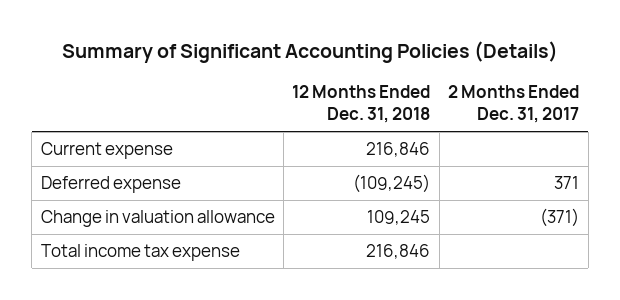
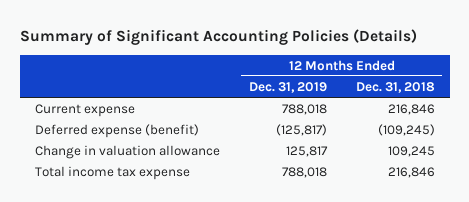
[448,85,580,124] 2 Months Ended Dec. 31, 2017 -> none
none -> [248,81,327,93] Dec. 31, 2019
[40,176,181,194] Deferred expense -> [34,123,199,138] Deferred expense (benefit)

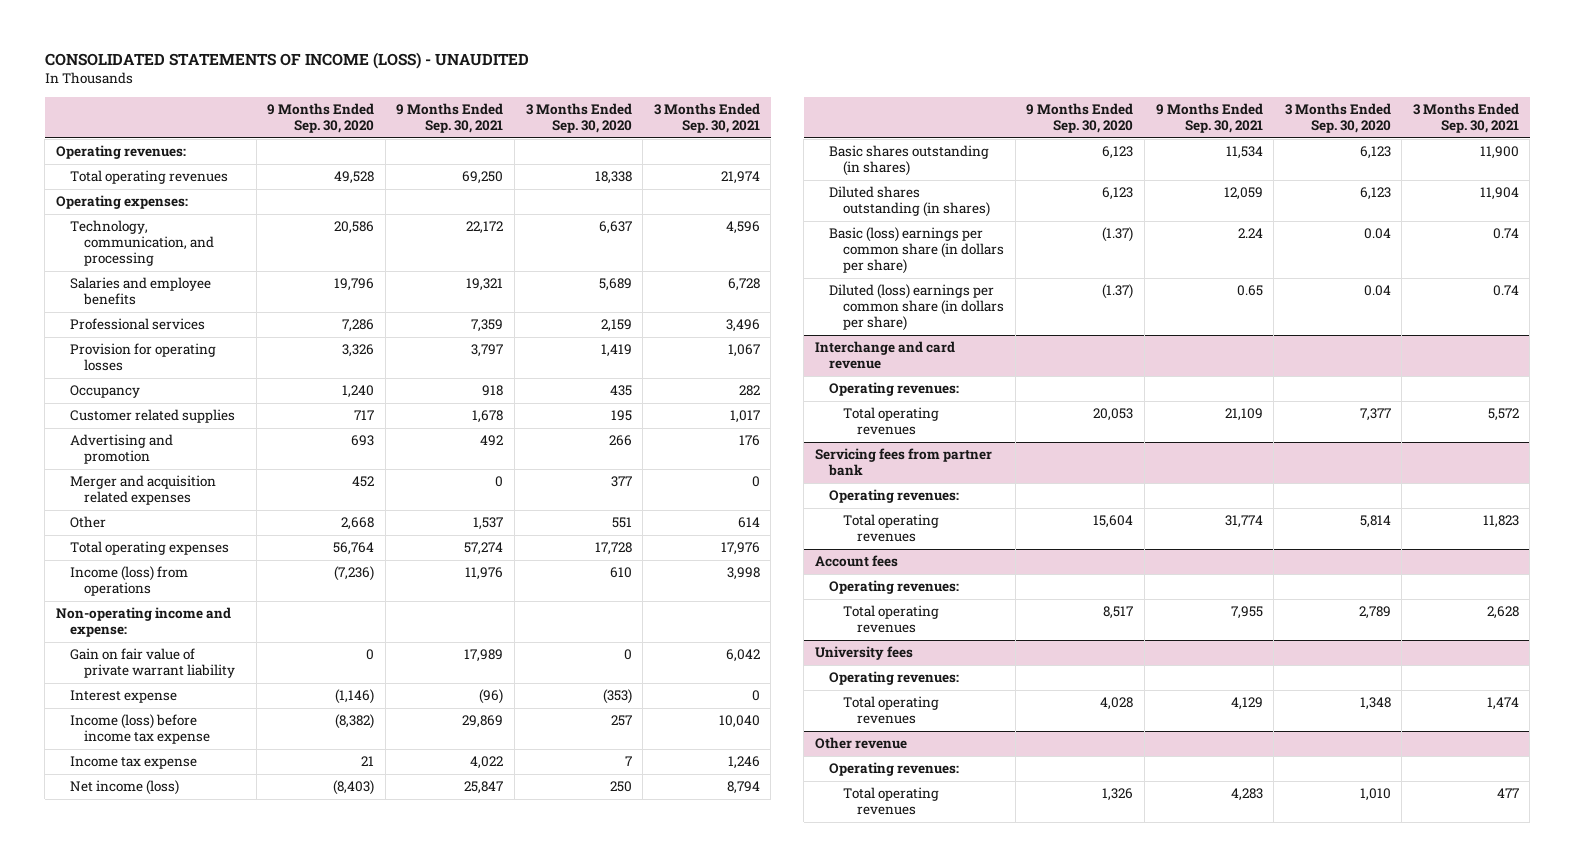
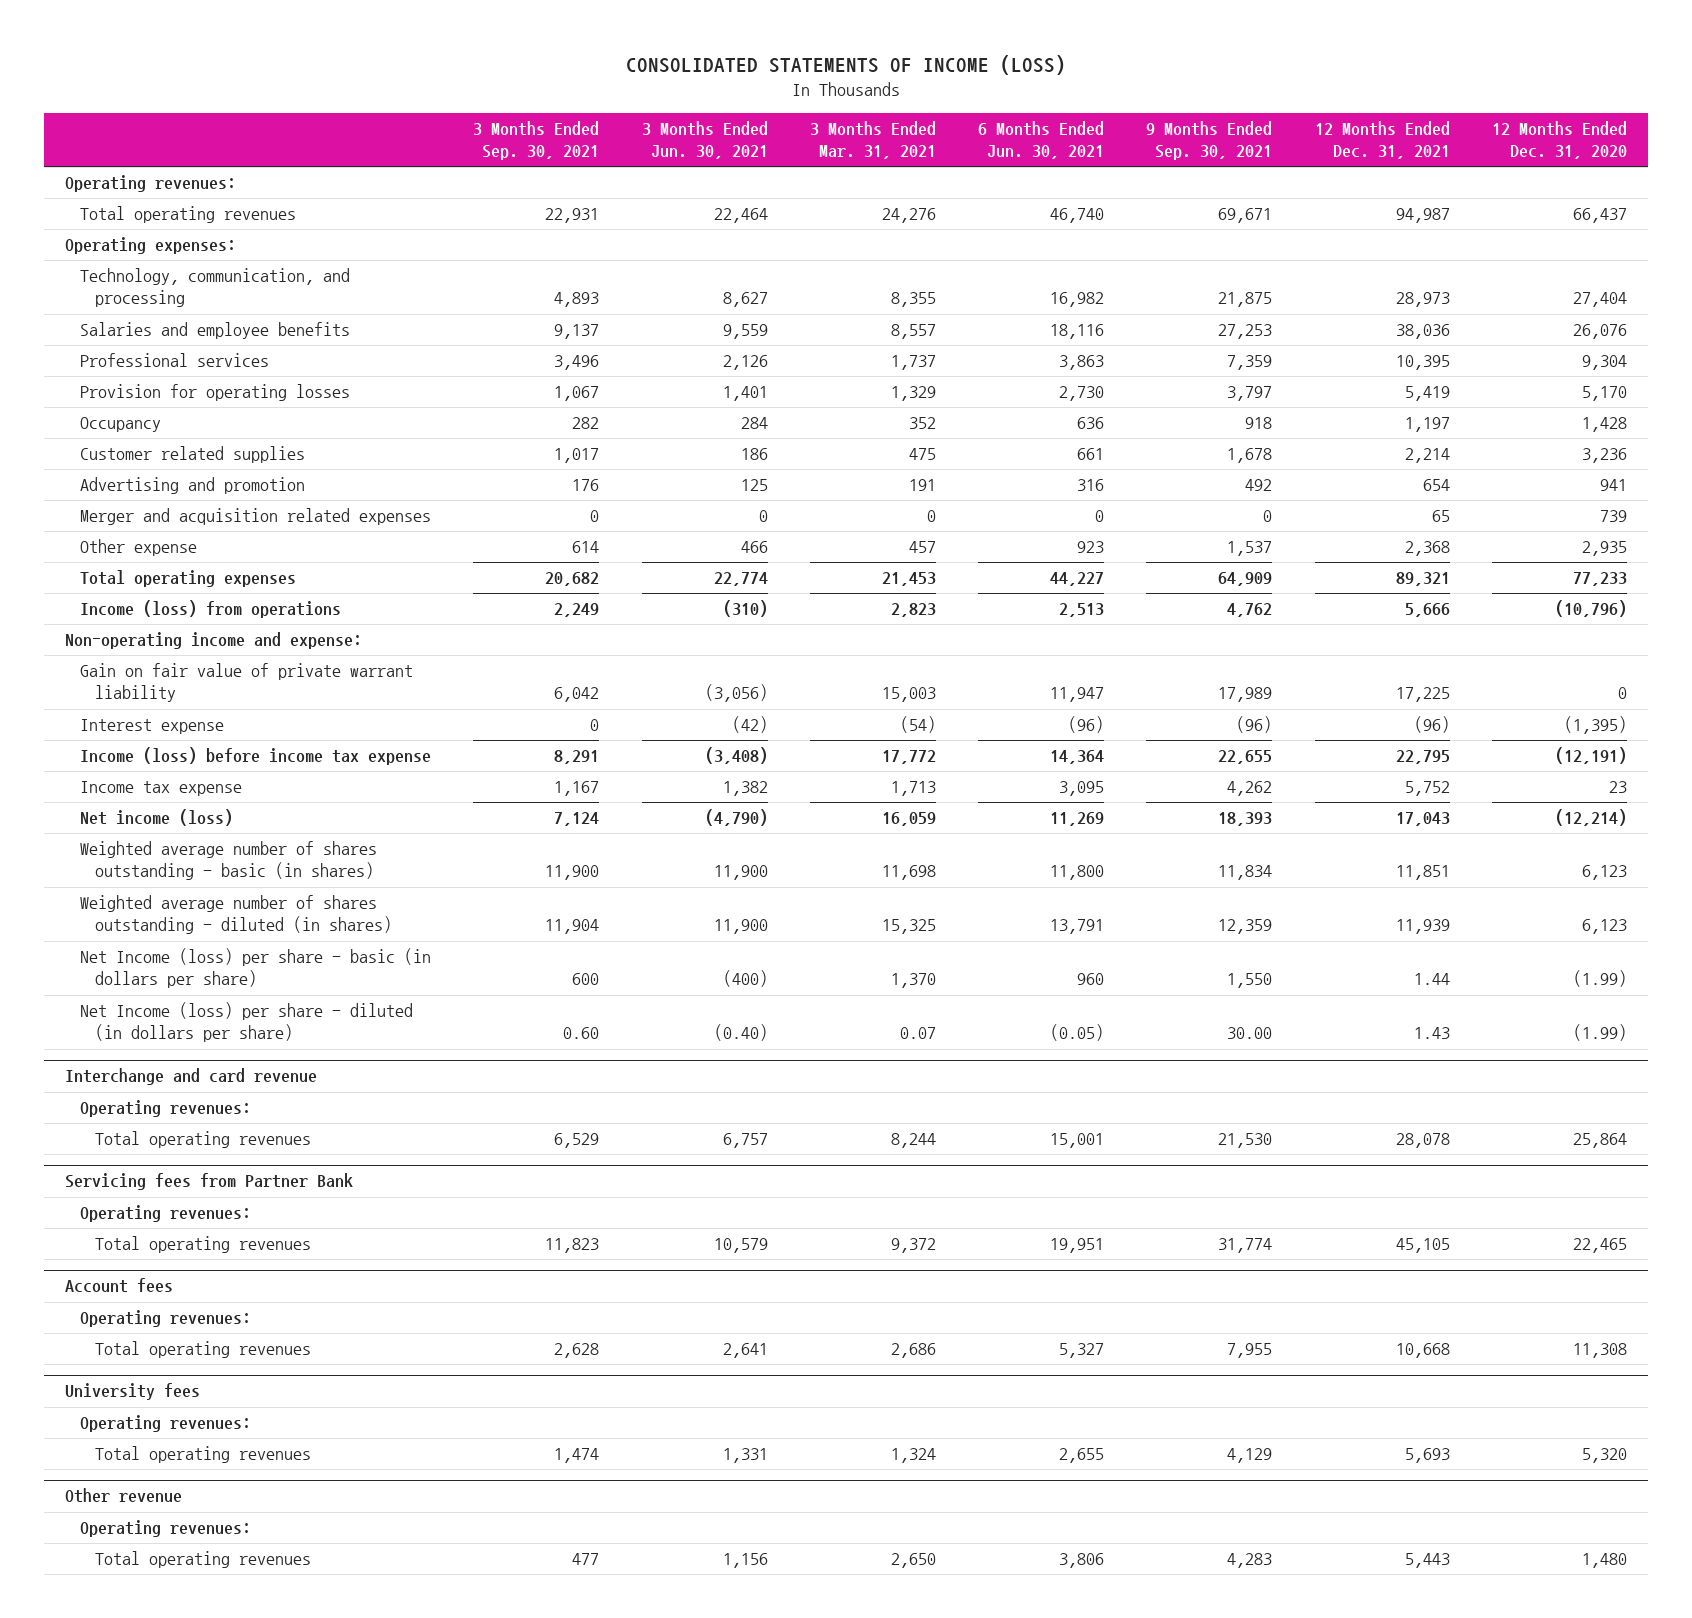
[44,52,529,70] CONSOLIDATED STATEMENTS OF INCOME (LOSS) - UNAUDITED -> [625,55,1066,76] CONSOLIDATED STATEMENTS OF INCOME (LOSS)
[267,102,375,134] 9 Months Ended Sep. 30, 2020 -> none
[525,102,632,134] 3 Months Ended Sep. 30, 2020 -> none
none -> [641,121,768,160] 3 Months Ended Jun. 30, 2021
none -> [809,121,936,160] 3 Months Ended Mar. 31, 2021
none -> [978,121,1105,160] 6 Months Ended Jun. 30, 2021
none -> [1314,121,1450,160] 12 Months Ended Dec. 31, 2021
none -> [1491,121,1627,160] 12 Months Ended Dec. 31, 2020
[462,171,504,185] 69,250 -> [1218,208,1273,224] 69,671
[720,171,760,185] 21,974 -> [545,208,600,224] 22,931
[466,221,504,235] 22,172 -> [1218,292,1273,308] 21,875
[725,221,760,235] 4,596 -> [554,292,600,308] 4,893
[466,278,504,292] 19,321 -> [1218,324,1273,340] 27,253
[727,278,760,292] 6,728 -> [554,324,600,340] 9,137
[69,516,106,529] Other -> [80,539,198,557] Other expense
[464,542,504,556] 57,274 -> [1218,572,1273,587] 64,909
[720,542,760,556] 17,976 -> [545,572,600,587] 20,682
[465,567,504,581] 11,976 -> [1227,603,1273,618] 4,762
[726,567,760,581] 3,998 -> [554,603,600,618] 2,249
[462,715,504,729] 29,869 -> [1218,750,1273,765] 22,655
[718,715,760,729] 10,040 -> [554,750,600,765] 8,291
[470,756,504,770] 4,022 -> [1227,781,1273,797] 4,262
[727,756,760,770] 1,246 -> [554,781,600,797] 1,167
[464,781,504,795] 25,847 -> [1218,812,1273,827] 18,393
[726,781,760,795] 8,794 -> [554,812,600,827] 7,124
[829,145,990,177] Basic shares outstanding (in shares) -> [80,841,378,881] Weighted average number of shares outstanding - basic (in shares)
[1225,146,1263,160] 11,534 -> [1218,865,1273,881] 11,834
[829,186,991,218] Diluted shares outstanding (in shares) -> [80,895,393,935] Weighted average number of shares outstanding - diluted (in shares)
[1223,187,1263,201] 12,059 -> [1218,919,1273,935] 12,359
[829,227,1005,275] Basic (loss) earnings per common share (in dollars per share) -> [80,948,432,989] Net Income (loss) per share - basic (in dollars per share)
[1237,228,1263,239] 2.24 -> [1227,973,1273,989] 1,550
[1492,228,1519,240] 0.74 -> [572,973,600,986] 600
[829,284,1005,332] Diluted (loss) earnings per common share (in dollars per share) -> [80,1002,414,1043] Net Income (loss) per share - diluted (in dollars per share)
[1236,285,1263,297] 0.65 -> [1227,1027,1273,1040] 30.00
[1492,285,1519,297] 0.74 -> [563,1027,600,1040] 0.60
[1224,408,1263,422] 21,109 -> [1218,1133,1273,1149] 21,530
[1487,408,1519,422] 5,572 -> [554,1133,600,1149] 6,529
[814,448,992,477] Servicing fees from partner bank -> [64,1173,353,1191] Servicing fees from Partner Bank

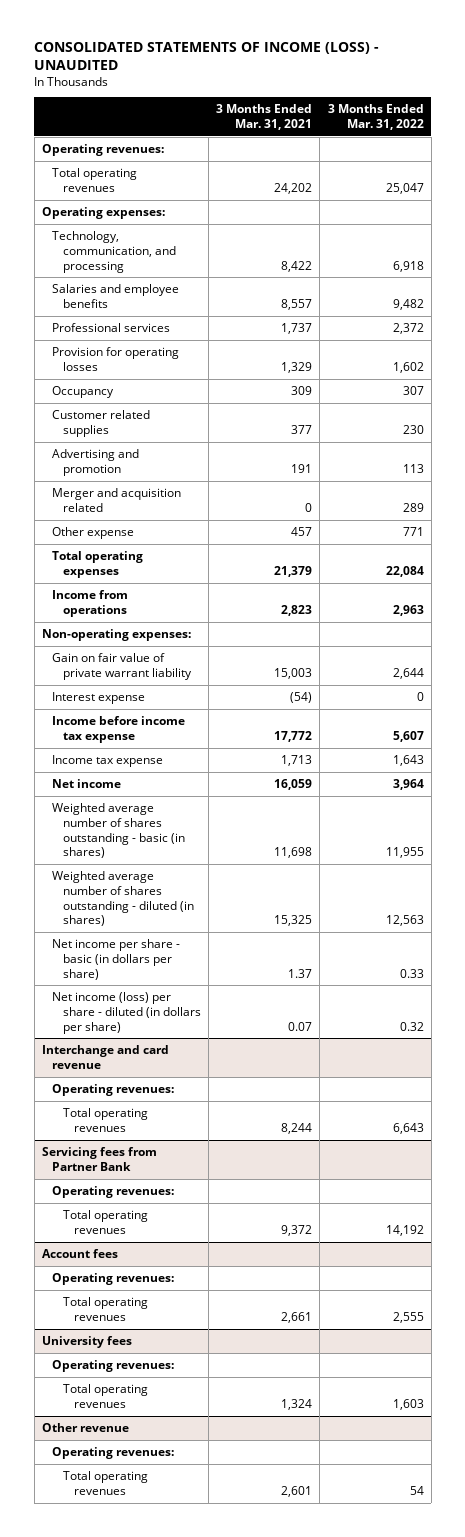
[625,55,1066,76] CONSOLIDATED STATEMENTS OF INCOME (LOSS) -> [34,42,380,70] CONSOLIDATED STATEMENTS OF INCOME (LOSS) - UNAUDITED
[473,121,600,161] 3 Months Ended Sep. 30, 2021 -> none
[641,121,768,160] 3 Months Ended Jun. 30, 2021 -> none
[978,121,1105,160] 6 Months Ended Jun. 30, 2021 -> none
[1146,121,1273,161] 9 Months Ended Sep. 30, 2021 -> none
[1314,121,1450,160] 12 Months Ended Dec. 31, 2021 -> none
[1491,121,1627,160] 12 Months Ended Dec. 31, 2020 -> none
none -> [327,104,424,130] 3 Months Ended Mar. 31, 2022
[881,208,936,224] 24,276 -> [274,182,313,194] 24,202
[890,292,936,308] 8,355 -> [281,260,313,272] 8,422
[908,417,936,430] 352 -> [291,385,313,395] 309
[908,448,936,461] 475 -> [291,424,313,434] 377
[80,508,432,526] Merger and acquisition related expenses -> [52,487,182,512] Merger and acquisition related
[881,572,936,587] 21,453 -> [274,565,313,577] 21,379
[80,600,342,619] Income (loss) from operations -> [52,589,129,617] Income from operations
[64,632,362,650] Non-operating income and expense: -> [41,628,191,641] Non-operating expenses:
[80,747,432,766] Income (loss) before income tax expense -> [52,715,186,743] Income before income tax expense
[80,809,234,827] Net income (loss) -> [52,778,122,788] Net income
[80,948,432,989] Net Income (loss) per share - basic (in dollars per share) -> [52,938,181,980] Net income per share - basic (in dollars per share)
[890,973,936,989] 1,370 -> [288,968,313,978] 1.37
[80,1002,414,1043] Net Income (loss) per share - diluted (in dollars per share) -> [52,991,202,1034] Net income (loss) per share - diluted (in dollars per share)
[890,1343,936,1359] 2,686 -> [281,1311,313,1323] 2,661
[890,1553,936,1569] 2,650 -> [281,1485,313,1497] 2,601

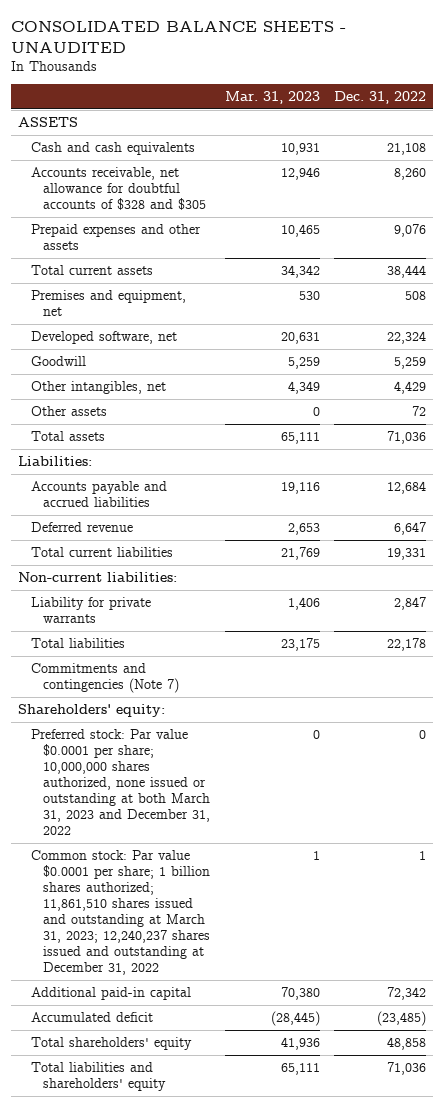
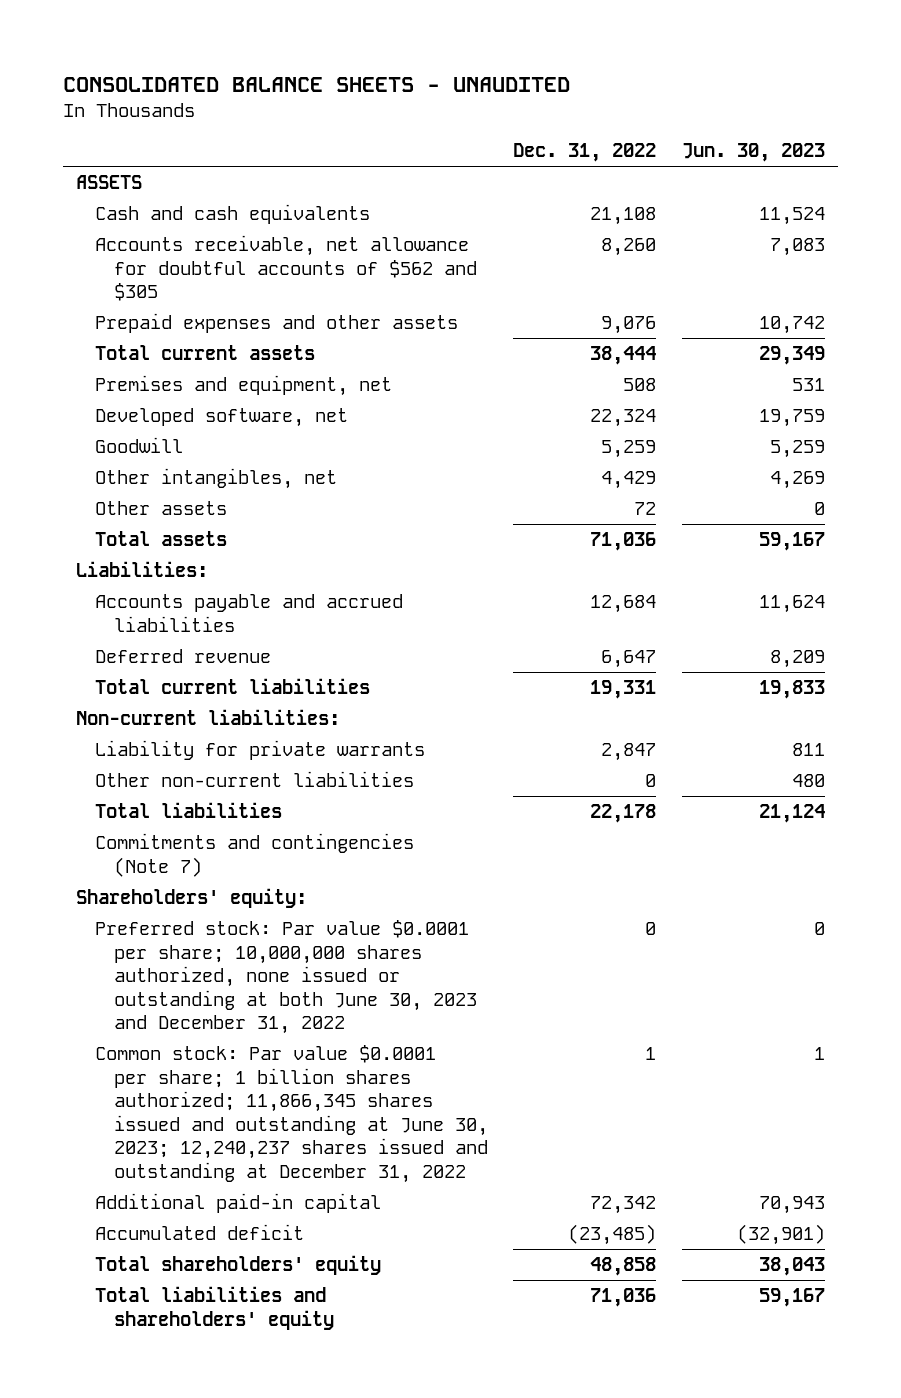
[224,90,320,104] Mar. 31, 2023 -> none
none -> [682,143,826,163] Jun. 30, 2023
[30,166,207,211] Accounts receivable, net allowance for doubtful accounts of $328 and $305 -> [94,235,477,302] Accounts receivable, net allowance for doubtful accounts of $562 and $305
none -> [94,771,414,788] Other non-current liabilities
[30,728,211,836] Preferred stock: Par value $0.0001 per share; 10,000,000 shares authorized, none issued or outstanding at both March 31, 2023 and December 31, 2022 -> [94,920,477,1035] Preferred stock: Par value $0.0001 per share; 10,000,000 shares authorized, none issued or outstanding at both June 30, 2023 and December 31, 2022
[30,849,211,976] Common stock: Par value $0.0001 per share; 1 billion shares authorized; 11,861,510 shares issued and outstanding at March 31, 2023; 12,240,237 shares issued and outstanding at December 31, 2022 -> [94,1045,488,1183] Common stock: Par value $0.0001 per share; 1 billion shares authorized; 11,866,345 shares issued and outstanding at June 30, 2023; 12,240,237 shares issued and outstanding at December 31, 2022

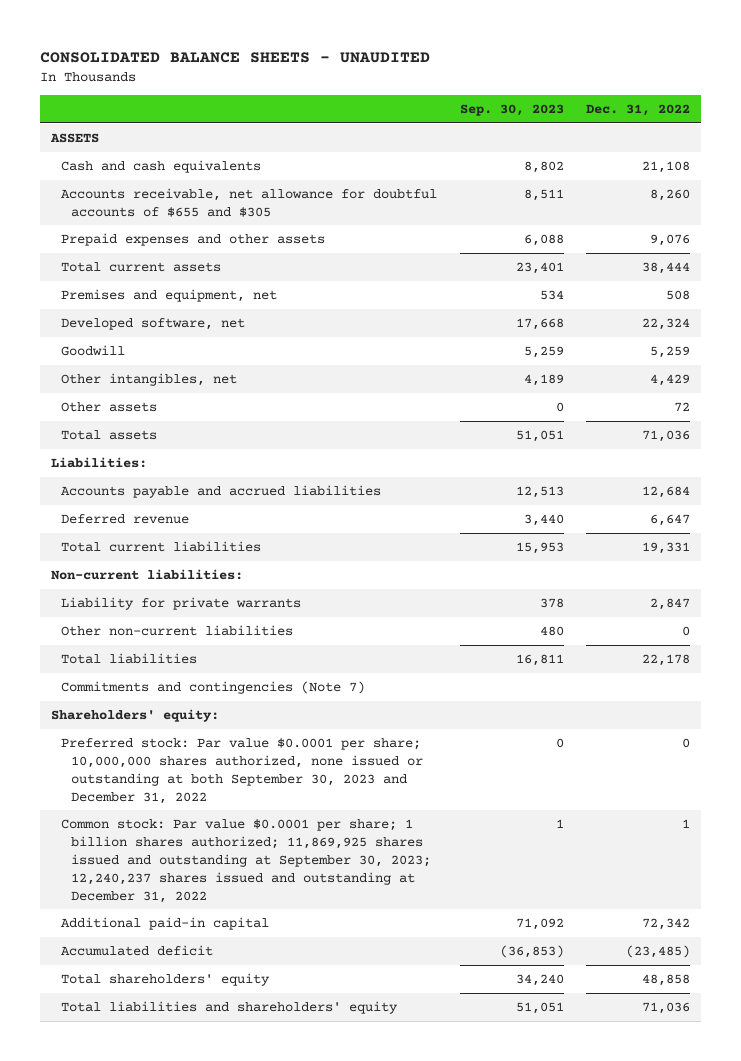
[682,143,826,163] Jun. 30, 2023 -> none
none -> [459,104,564,117] Sep. 30, 2023
[94,235,477,302] Accounts receivable, net allowance for doubtful accounts of $562 and $305 -> [61,187,438,217] Accounts receivable, net allowance for doubtful accounts of $655 and $305
[94,920,477,1035] Preferred stock: Par value $0.0001 per share; 10,000,000 shares authorized, none issued or outstanding at both June 30, 2023 and December 31, 2022 -> [61,737,424,804] Preferred stock: Par value $0.0001 per share; 10,000,000 shares authorized, none issued or outstanding at both September 30, 2023 and December 31, 2022
[94,1045,488,1183] Common stock: Par value $0.0001 per share; 1 billion shares authorized; 11,866,345 shares issued and outstanding at June 30, 2023; 12,240,237 shares issued and outstanding at December 31, 2022 -> [61,818,432,903] Common stock: Par value $0.0001 per share; 1 billion shares authorized; 11,869,925 shares issued and outstanding at September 30, 2023; 12,240,237 shares issued and outstanding at December 31, 2022

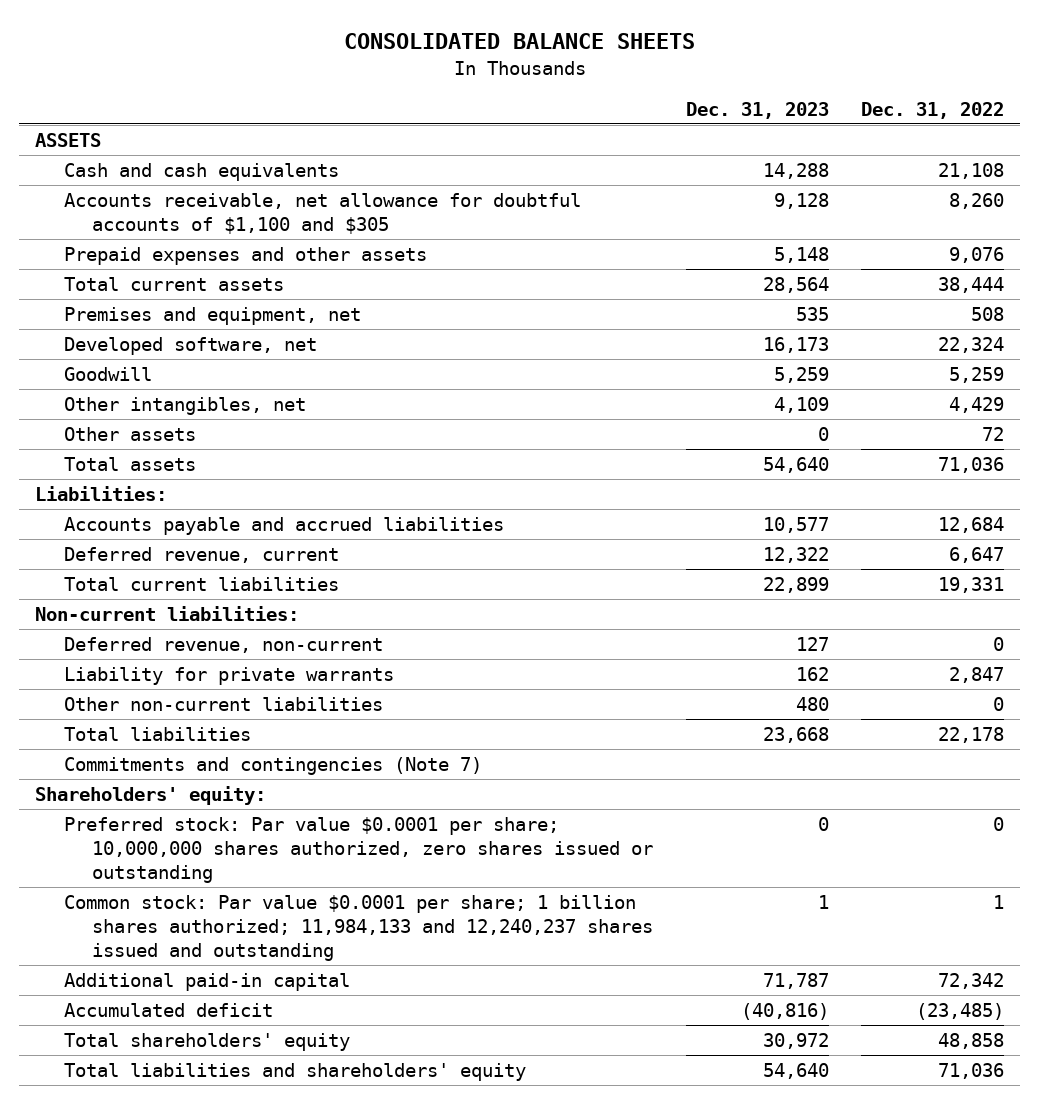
[39,51,430,63] CONSOLIDATED BALANCE SHEETS - UNAUDITED -> [343,32,695,49] CONSOLIDATED BALANCE SHEETS
[459,104,564,117] Sep. 30, 2023 -> none
none -> [685,101,829,119] Dec. 31, 2023
[61,187,438,217] Accounts receivable, net allowance for doubtful accounts of $655 and $305 -> [63,192,581,235] Accounts receivable, net allowance for doubtful accounts of $1,100 and $305
[61,513,190,524] Deferred revenue -> [63,546,339,563] Deferred revenue, current
none -> [63,636,383,653] Deferred revenue, non-current
[61,737,424,804] Preferred stock: Par value $0.0001 per share; 10,000,000 shares authorized, none issued or outstanding at both September 30, 2023 and December 31, 2022 -> [63,816,653,884] Preferred stock: Par value $0.0001 per share; 10,000,000 shares authorized, zero shares issued or outstanding
[61,818,432,903] Common stock: Par value $0.0001 per share; 1 billion shares authorized; 11,869,925 shares issued and outstanding at September 30, 2023; 12,240,237 shares issued and outstanding at December 31, 2022 -> [63,894,653,962] Common stock: Par value $0.0001 per share; 1 billion shares authorized; 11,984,133 and 12,240,237 shares issued and outstanding

